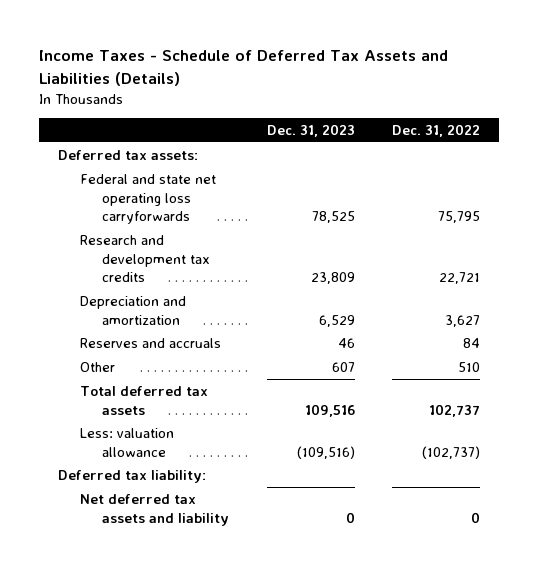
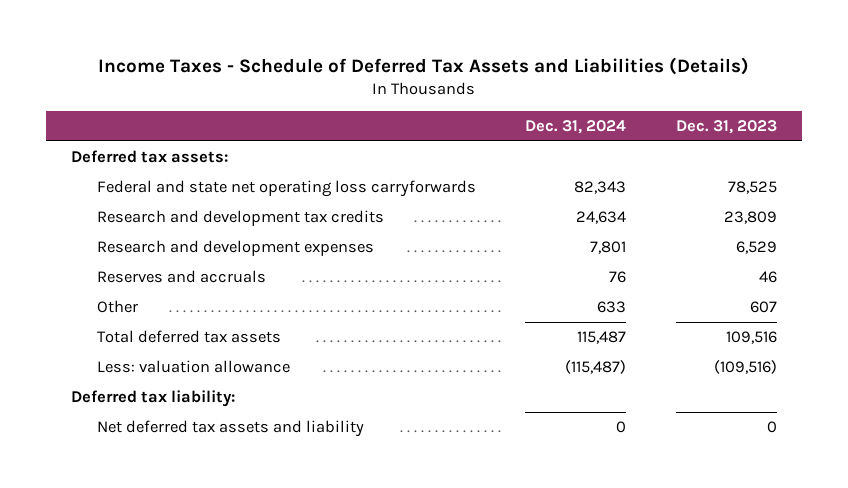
[392,123,481,137] Dec. 31, 2022 -> none
none -> [525,120,627,135] Dec. 31, 2024
[79,295,186,325] Depreciation and amortization -> [96,240,374,257] Research and development expenses

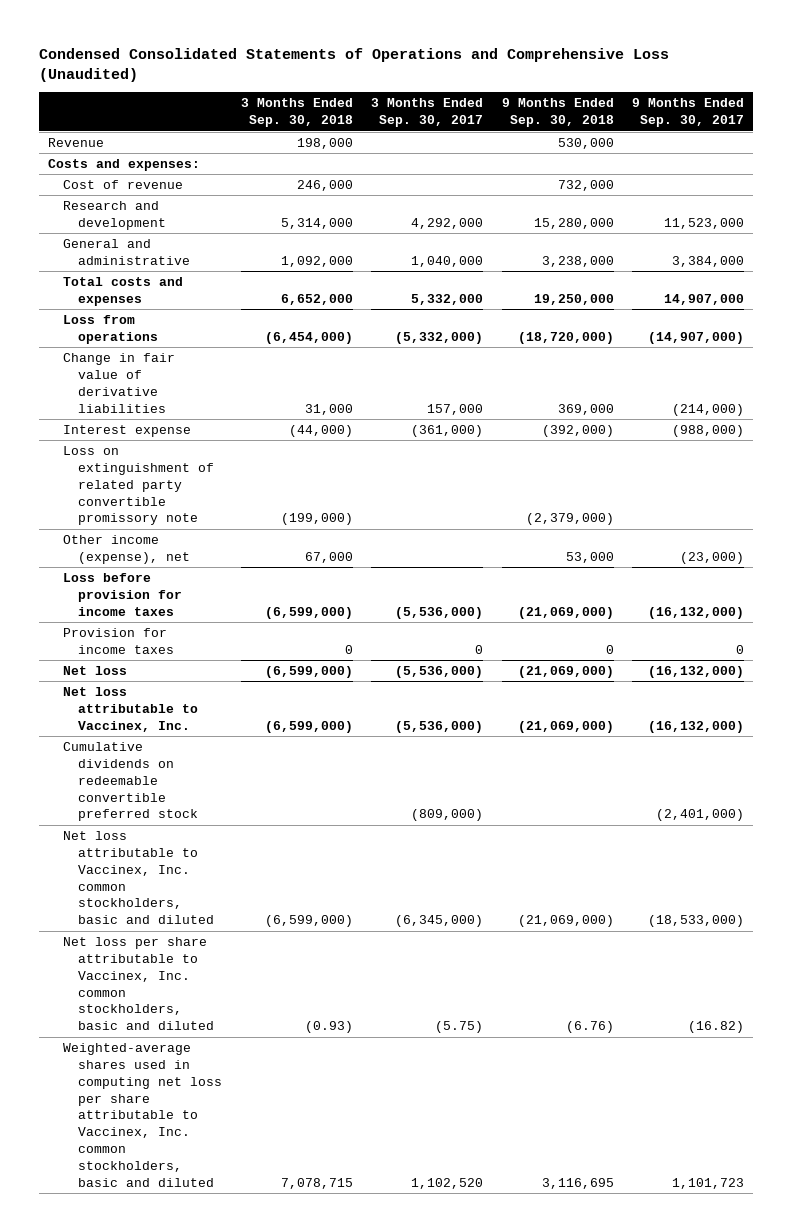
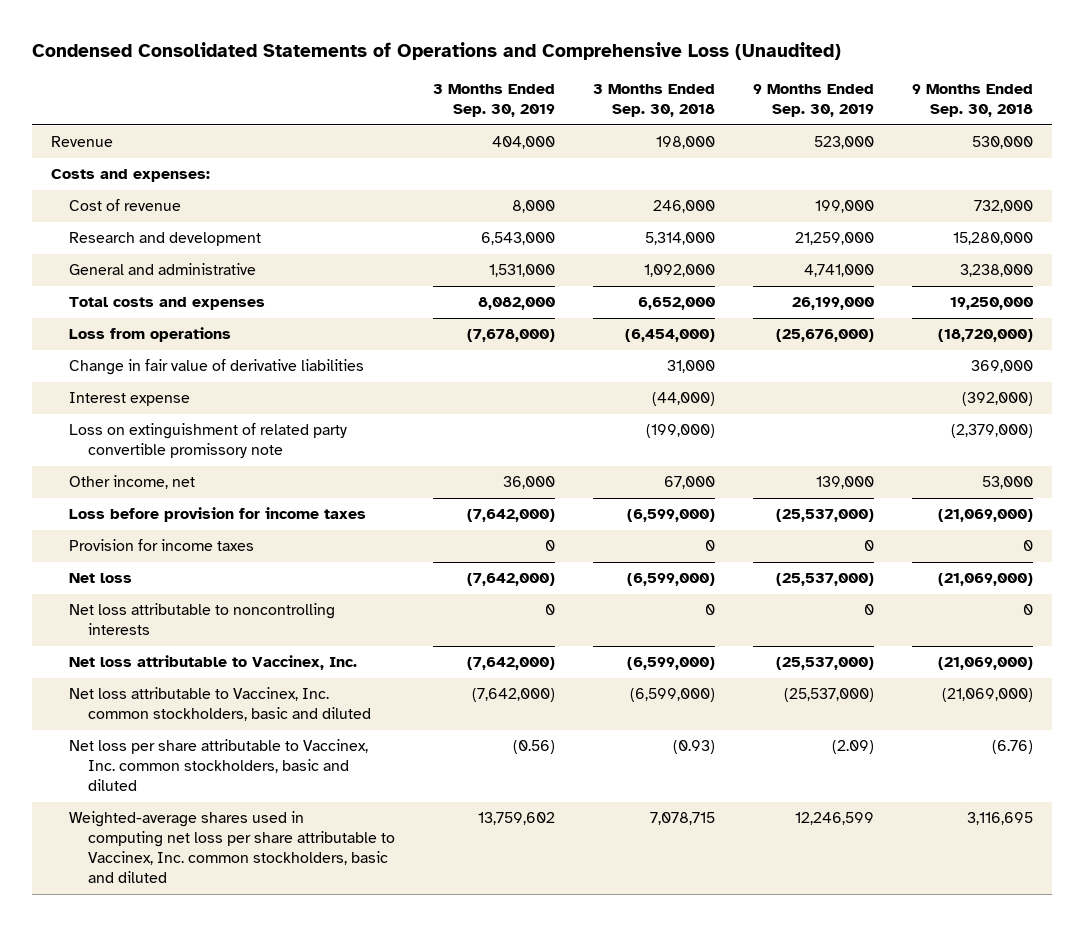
[371,98,484,128] 3 Months Ended Sep. 30, 2017 -> none
[632,98,745,128] 9 Months Ended Sep. 30, 2017 -> none
none -> [432,84,555,118] 3 Months Ended Sep. 30, 2019
none -> [753,84,875,118] 9 Months Ended Sep. 30, 2019
[63,534,191,564] Other income (expense), net -> [69,475,196,490] Other income, net
none -> [69,603,336,636] Net loss attributable to noncontrolling interests
[63,741,199,822] Cumulative dividends on redeemable convertible preferred stock -> none

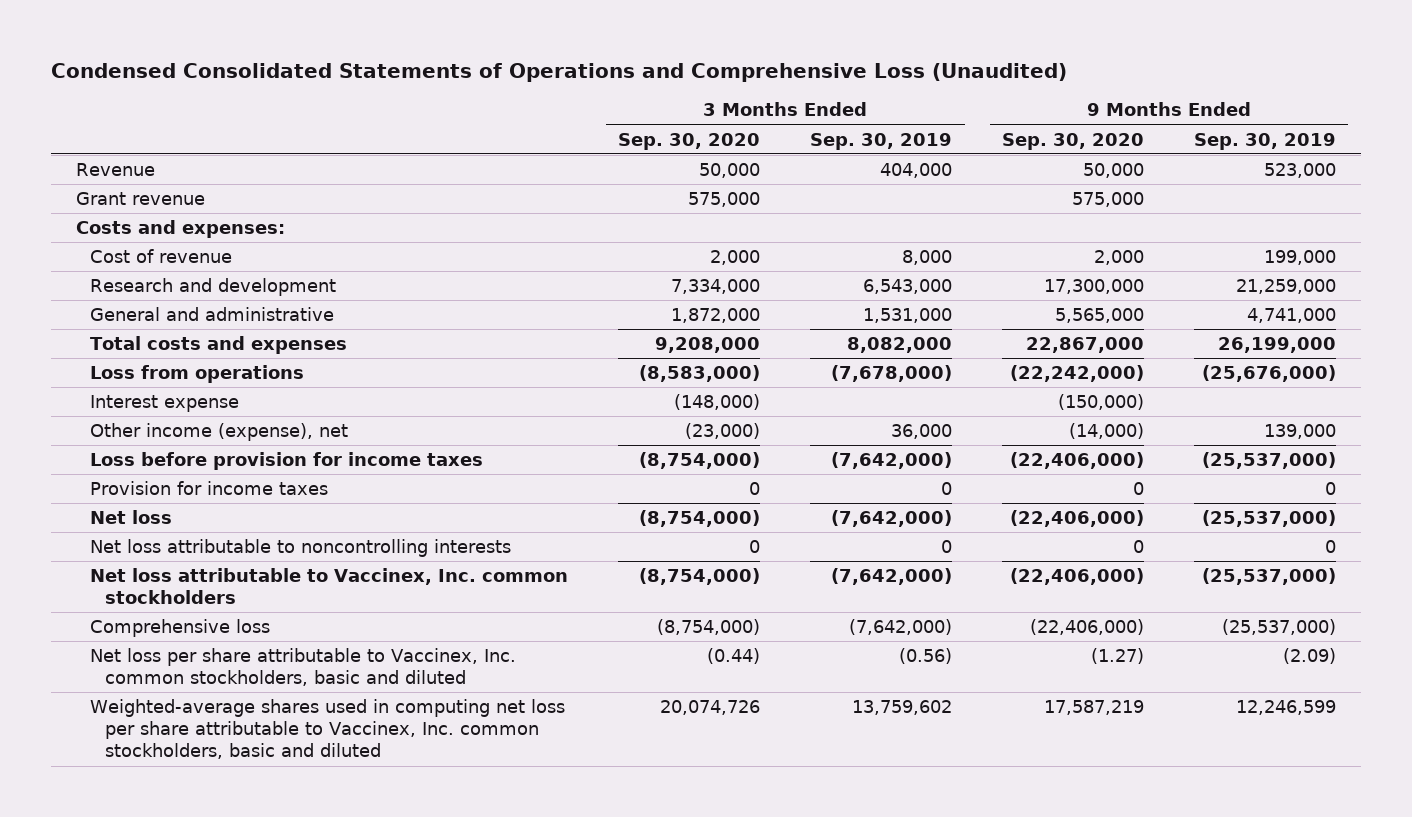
[592,84,715,118] 3 Months Ended Sep. 30, 2018 -> none
[912,84,1034,118] 9 Months Ended Sep. 30, 2018 -> none
none -> [618,132,761,150] Sep. 30, 2020
none -> [1002,132,1145,150] Sep. 30, 2020
none -> [75,192,205,206] Grant revenue
[69,359,365,376] Change in fair value of derivative liabilities -> none
[69,423,348,459] Loss on extinguishment of related party convertible promissory note -> none
[69,475,196,490] Other income, net -> [90,423,349,442] Other income (expense), net
[69,655,358,671] Net loss attributable to Vaccinex, Inc. -> [90,568,569,605] Net loss attributable to Vaccinex, Inc. common stockholders
[69,687,371,722] Net loss attributable to Vaccinex, Inc. common stockholders, basic and diluted -> [90,619,271,638] Comprehensive loss

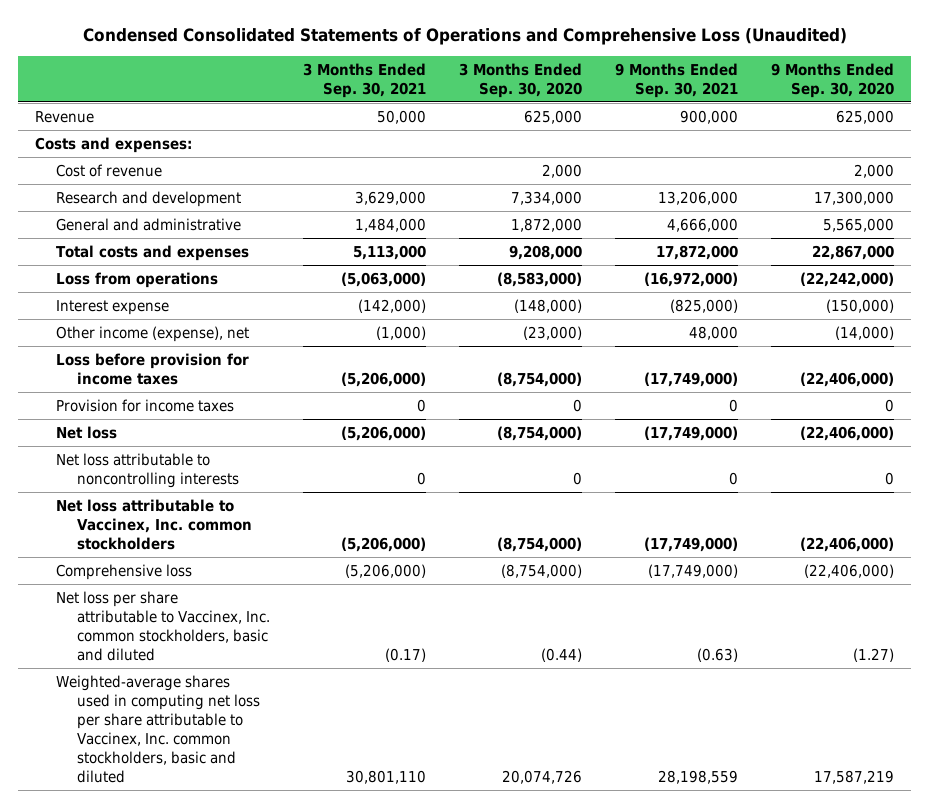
[810,132,953,150] Sep. 30, 2019 -> none
[1193,132,1336,150] Sep. 30, 2019 -> none
none -> [303,62,427,98] 3 Months Ended Sep. 30, 2021
none -> [615,62,739,98] 9 Months Ended Sep. 30, 2021
[75,192,205,206] Grant revenue -> none
[699,163,761,179] 50,000 -> [524,110,583,125] 625,000
[1083,163,1145,179] 50,000 -> [836,110,895,125] 625,000

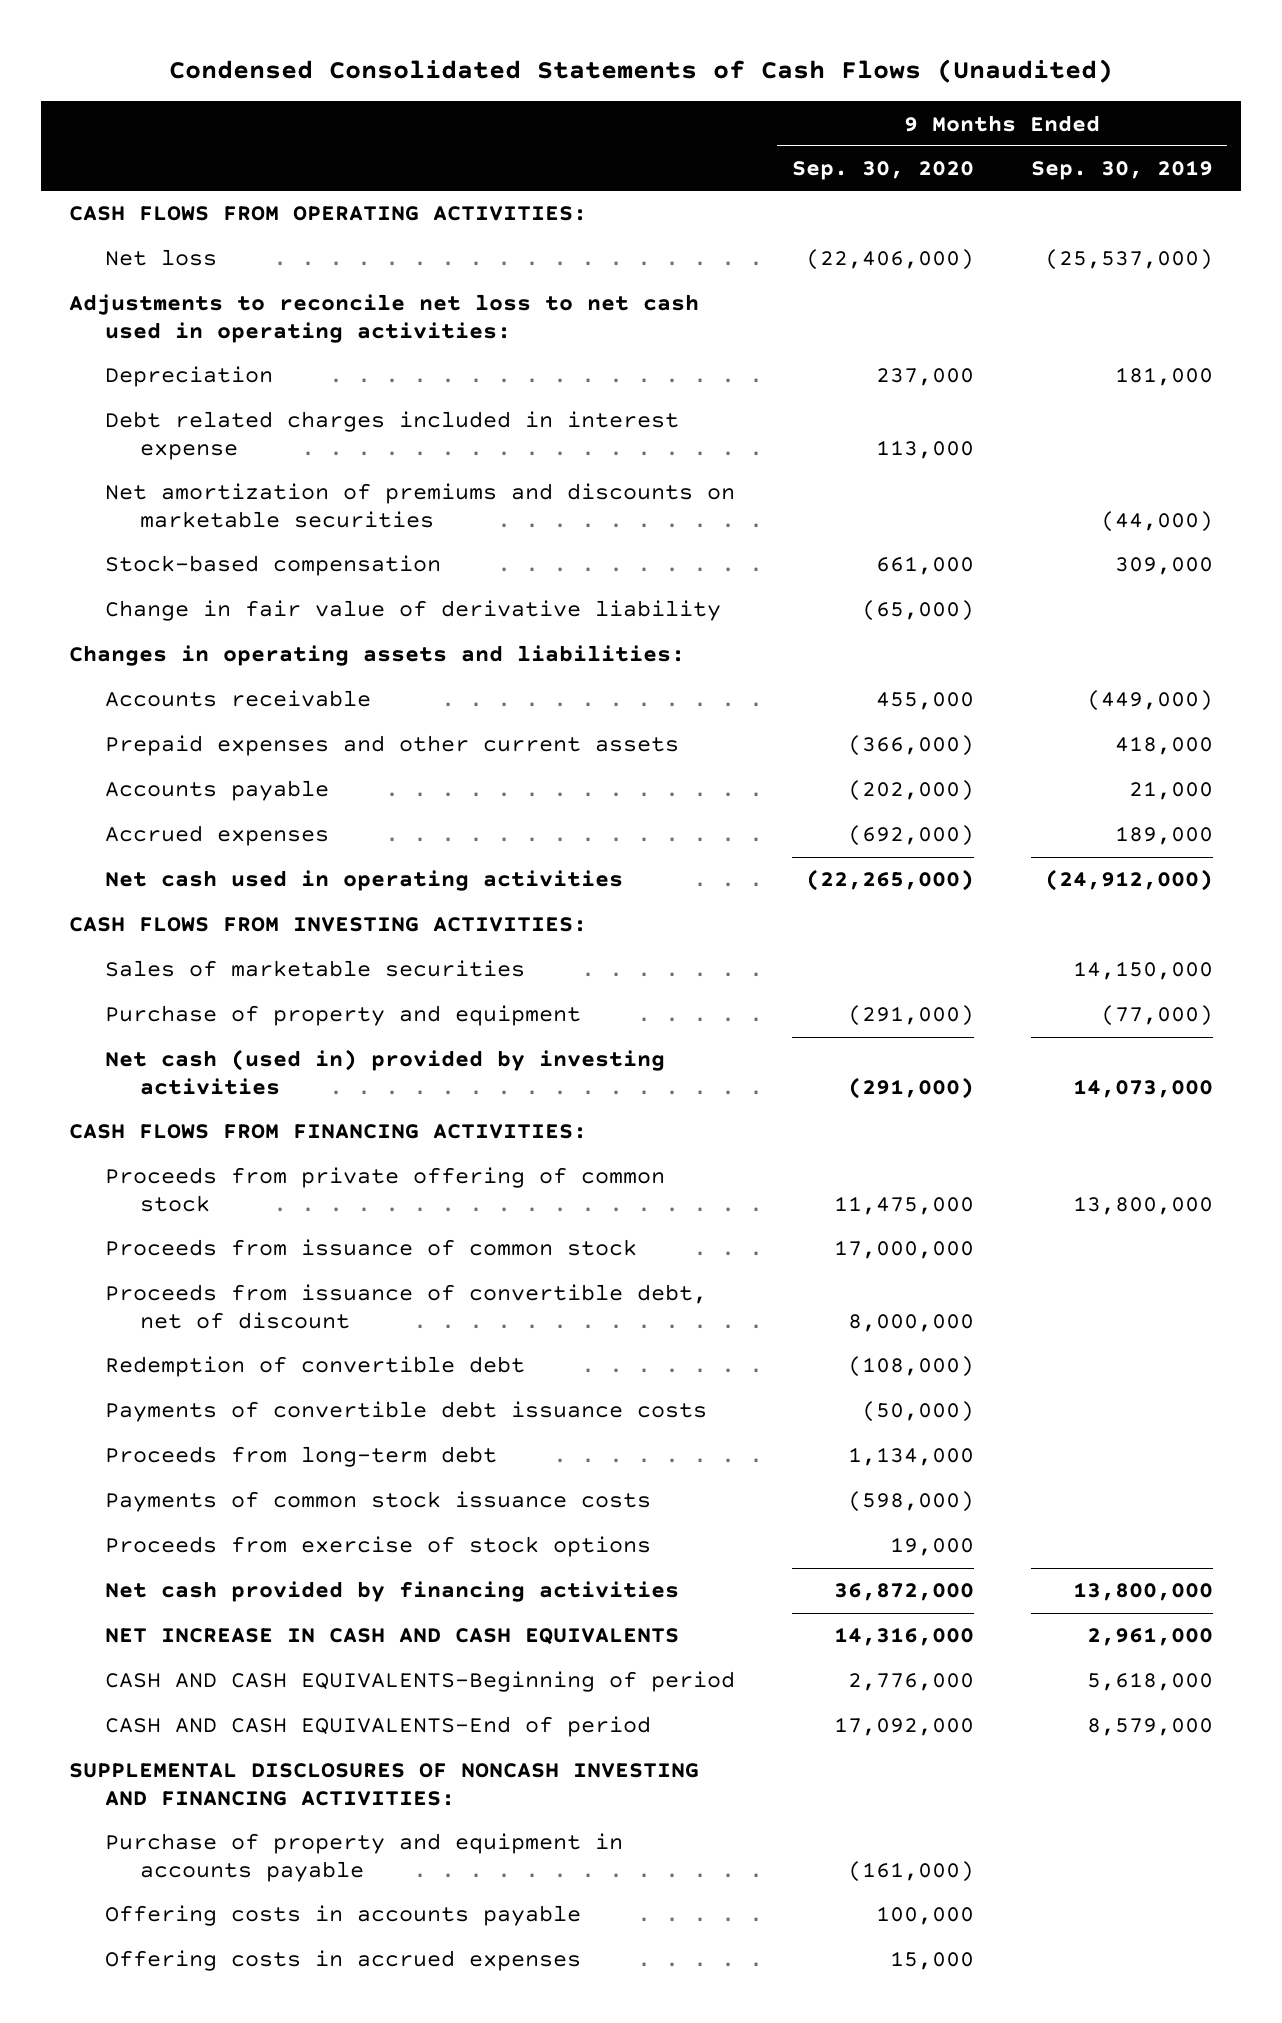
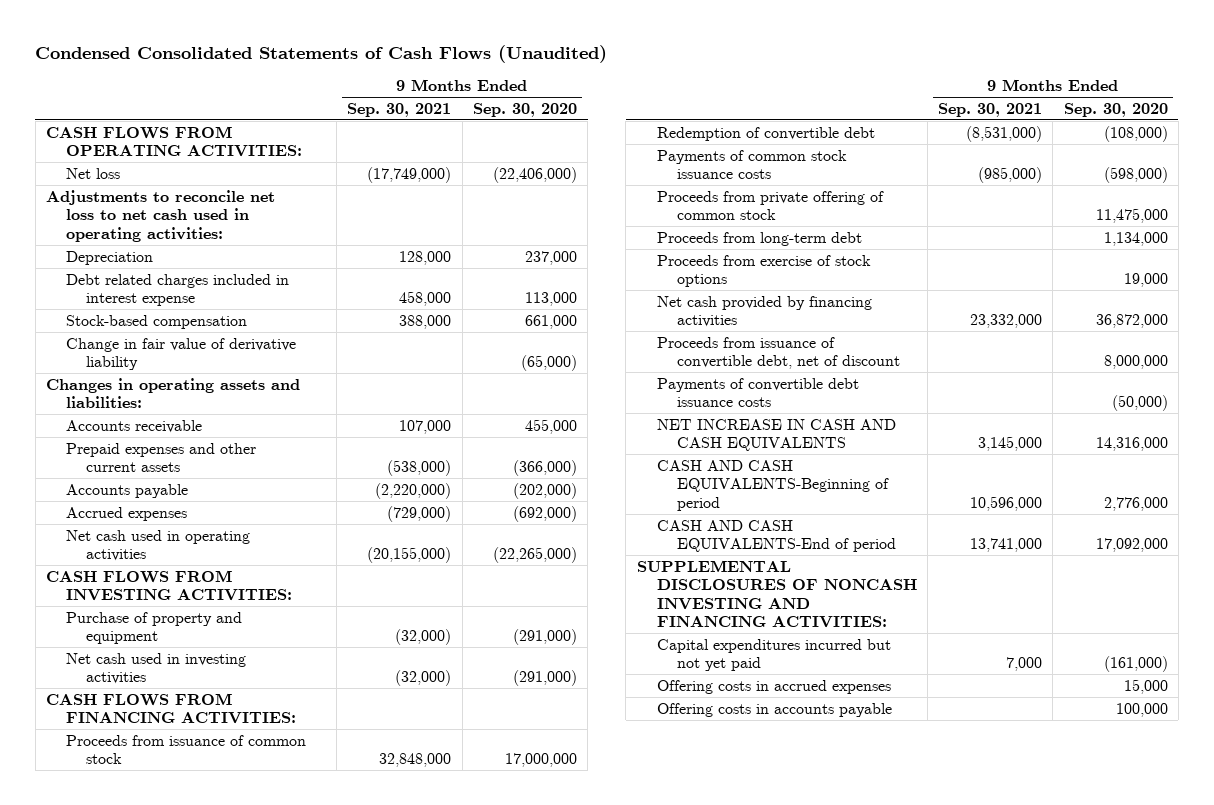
[1030,160,1213,181] Sep. 30, 2019 -> none
none -> [347,102,452,117] Sep. 30, 2021
[104,483,735,528] Net amortization of premiums and discounts on marketable securities -> none
[104,960,525,978] Sales of marketable securities -> none
[104,1049,665,1095] Net cash (used in) provided by investing activities -> [66,652,247,685] Net cash used in investing activities
[104,1167,665,1212] Proceeds from private offering of common stock -> [656,190,884,221] Proceeds from private offering of common stock
[104,1446,497,1468] Proceeds from long-term debt -> [656,231,862,246] Proceeds from long-term debt
[104,1284,707,1329] Proceeds from issuance of convertible debt, net of discount -> [656,336,900,370] Proceeds from issuance of convertible debt, net of discount
[104,1401,707,1423] Payments of convertible debt issuance costs -> [656,377,859,408] Payments of convertible debt issuance costs
[104,1833,623,1882] Purchase of property and equipment in accounts payable -> [656,638,891,672] Capital expenditures incurred but not yet paid
[104,1905,581,1927] Offering costs in accounts payable -> [656,702,892,717] Offering costs in accounts payable

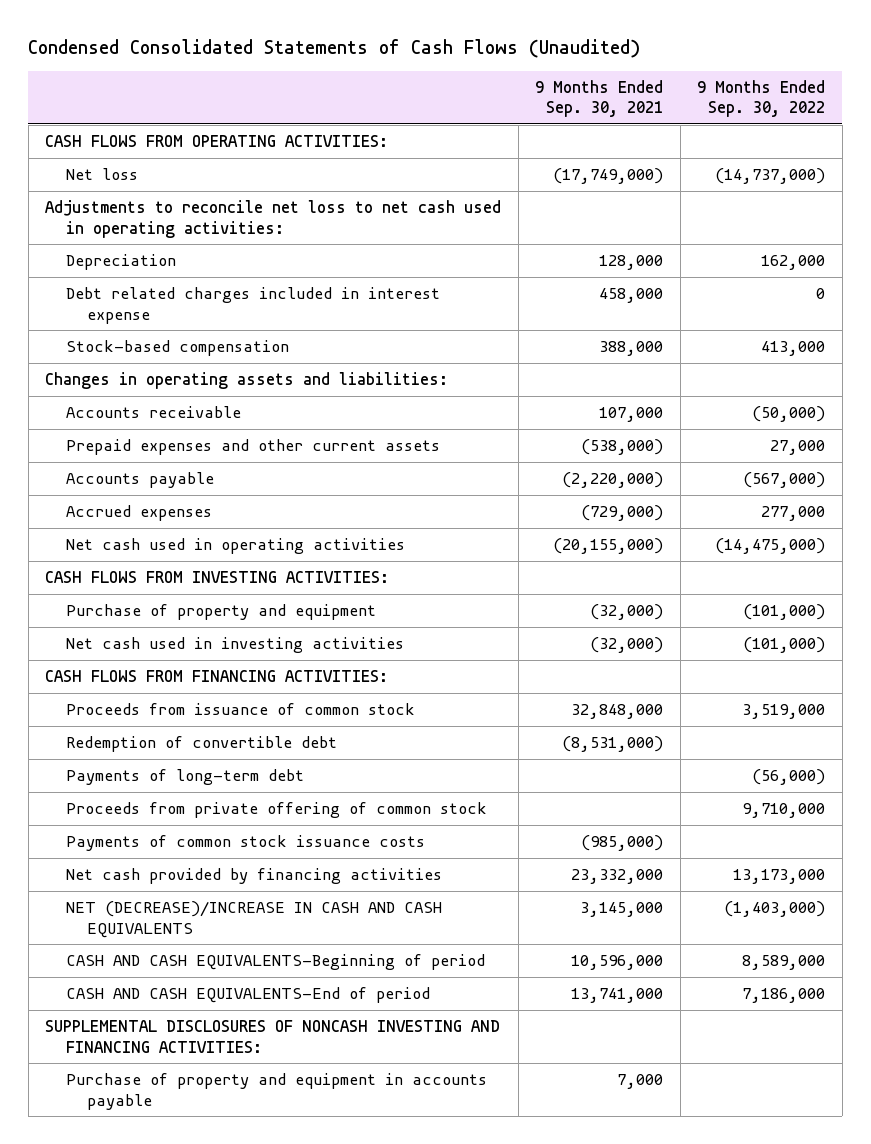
[472,102,577,117] Sep. 30, 2020 -> none
none -> [697,79,826,118] 9 Months Ended Sep. 30, 2022
[66,337,297,371] Change in fair value of derivative liability -> none
none -> [66,769,305,786] Payments of long-term debt
[656,231,862,246] Proceeds from long-term debt -> none
[656,254,871,288] Proceeds from exercise of stock options -> none
[656,149,847,180] Payments of common stock issuance costs -> [66,835,426,852] Payments of common stock issuance costs
[656,336,900,370] Proceeds from issuance of convertible debt, net of discount -> none
[656,377,859,408] Payments of convertible debt issuance costs -> none
[656,418,896,452] NET INCREASE IN CASH AND CASH EQUIVALENTS -> [66,901,443,938] NET (DECREASE)/INCREASE IN CASH AND CASH EQUIVALENTS
[656,638,891,672] Capital expenditures incurred but not yet paid -> none
[656,679,891,694] Offering costs in accrued expenses -> none
[656,702,892,717] Offering costs in accounts payable -> none
none -> [66,1073,488,1110] Purchase of property and equipment in accounts payable

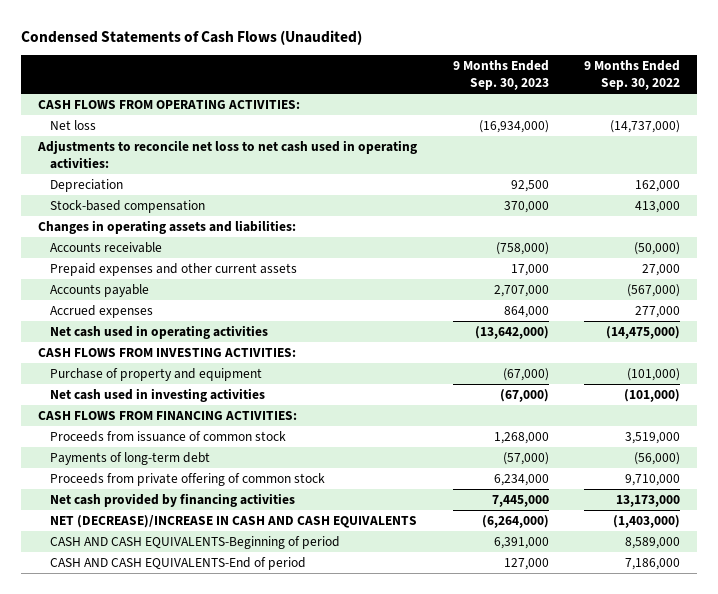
[28,38,641,58] Condensed Consolidated Statements of Cash Flows (Unaudited) -> [20,29,362,45] Condensed Statements of Cash Flows (Unaudited)
[535,79,664,118] 9 Months Ended Sep. 30, 2021 -> none
none -> [452,60,549,91] 9 Months Ended Sep. 30, 2023
[66,287,441,324] Debt related charges included in interest expense -> none
[66,736,338,753] Redemption of convertible debt -> none
[66,835,426,852] Payments of common stock issuance costs -> none
[45,1020,501,1053] SUPPLEMENTAL DISCLOSURES OF NONCASH INVESTING AND FINANCING ACTIVITIES: -> none
[66,1073,488,1110] Purchase of property and equipment in accounts payable -> none

